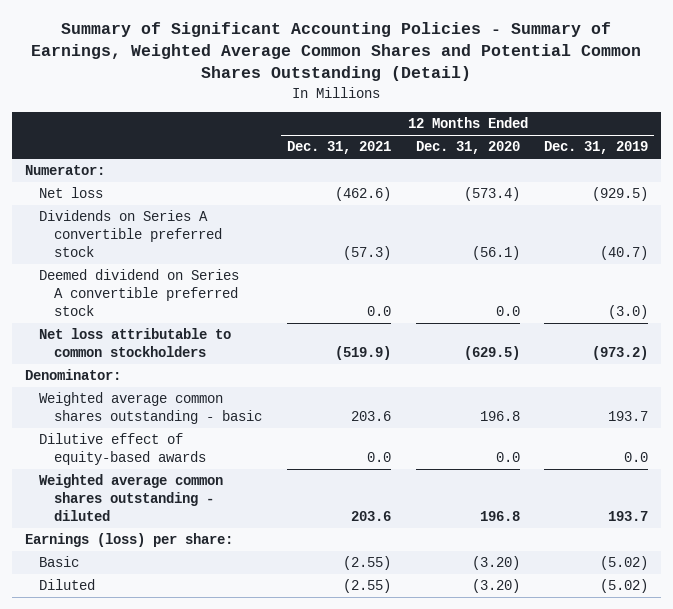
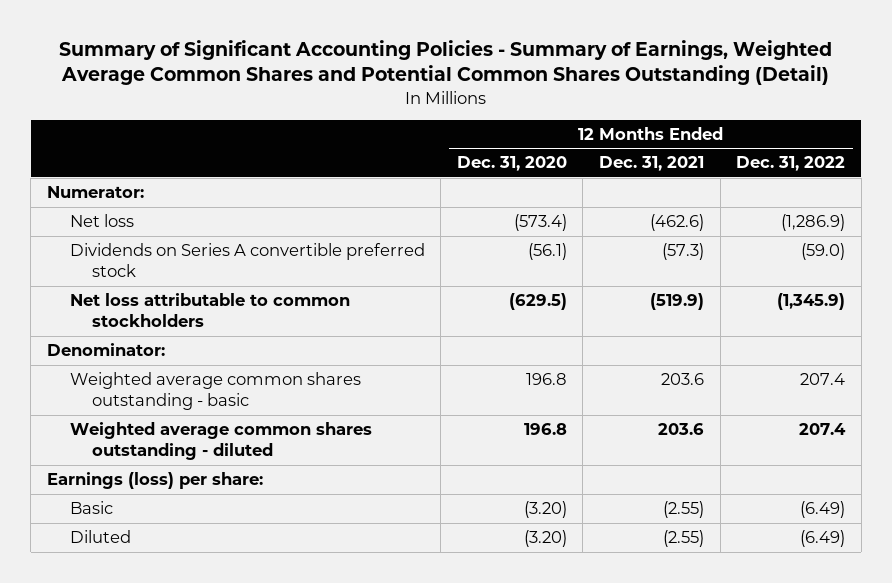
[544,141,649,155] Dec. 31, 2019 -> none
none -> [736,156,846,172] Dec. 31, 2022
[39,269,240,317] Deemed dividend on Series A convertible preferred stock -> none
[39,433,207,466] Dilutive effect of equity-based awards -> none

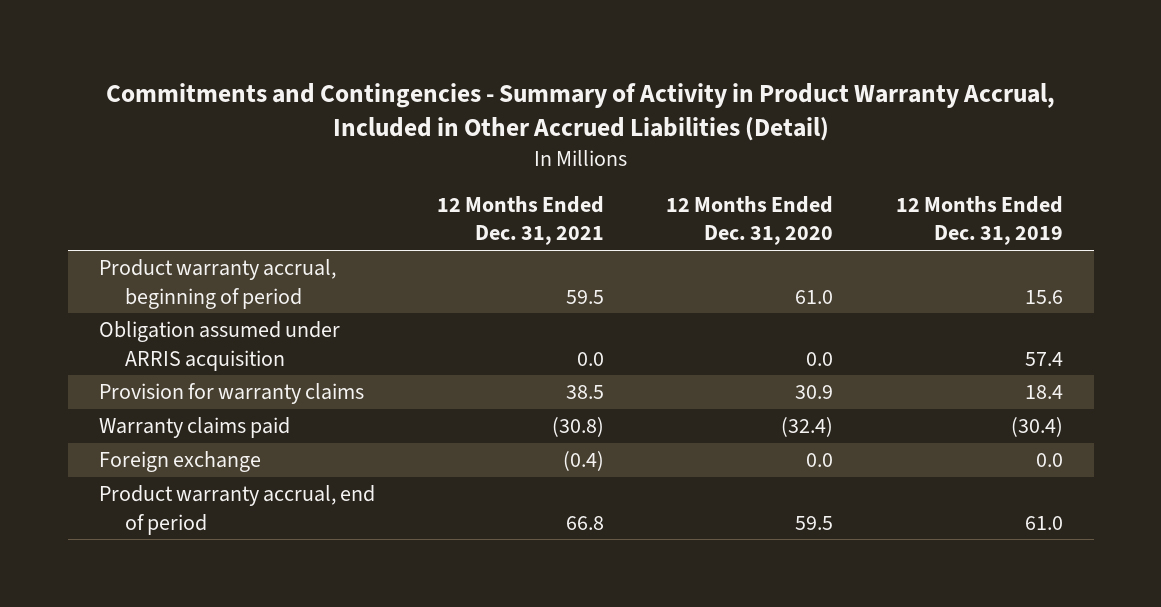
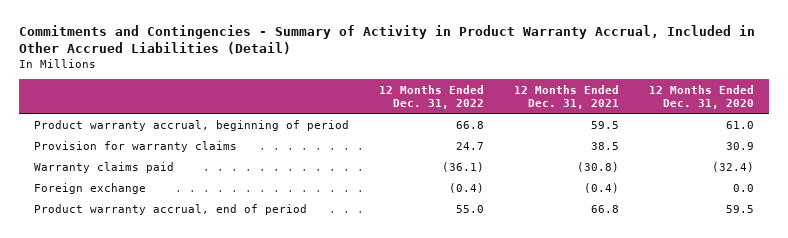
[895,196,1063,246] 12 Months Ended Dec. 31, 2019 -> none
none -> [379,84,485,109] 12 Months Ended Dec. 31, 2022
[98,321,340,371] Obligation assumed under ARRIS acquisition -> none

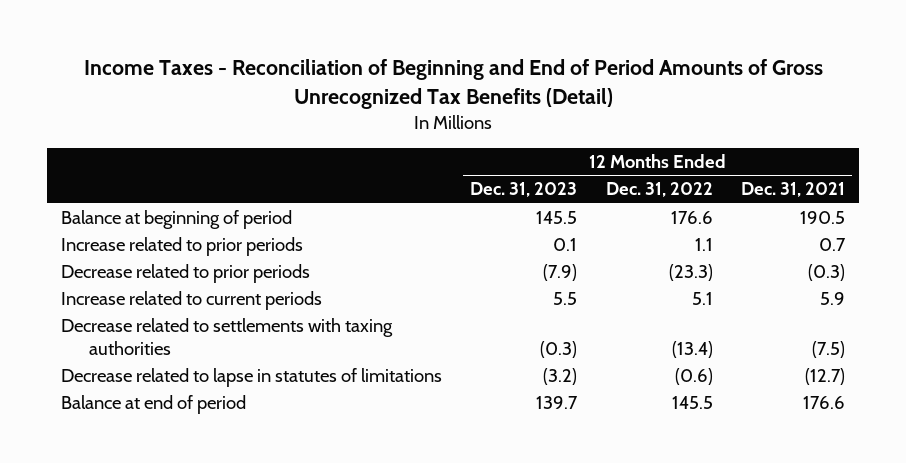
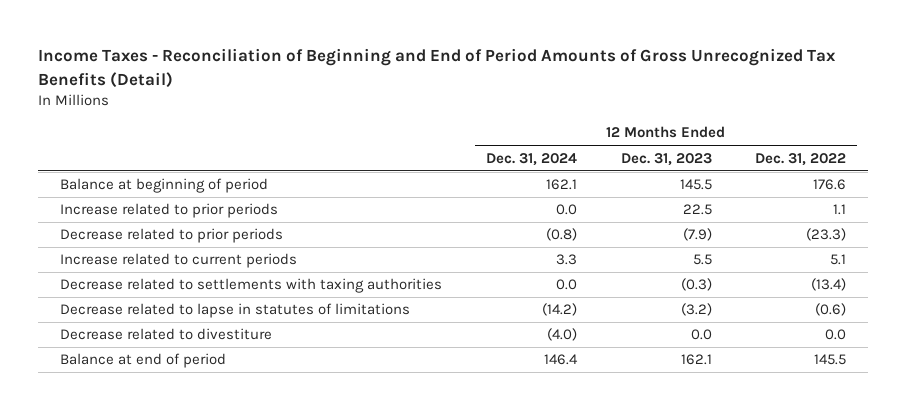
[741,182,846,198] Dec. 31, 2021 -> none
none -> [485,152,577,166] Dec. 31, 2024
[553,238,578,252] 0.1 -> [682,204,712,216] 22.5
none -> [60,328,273,341] Decrease related to divestiture
[536,396,579,410] 139.7 -> [680,354,712,366] 162.1

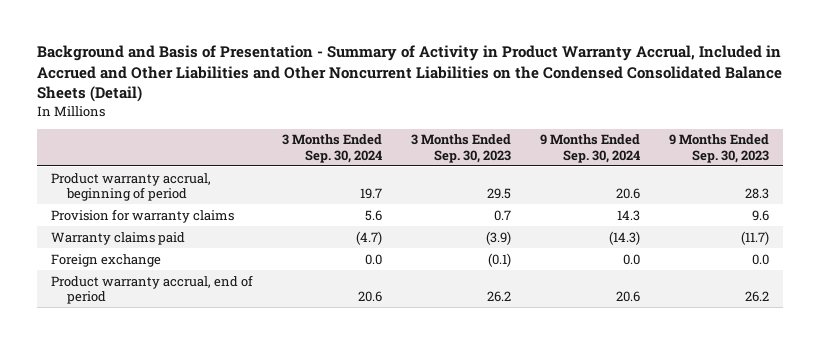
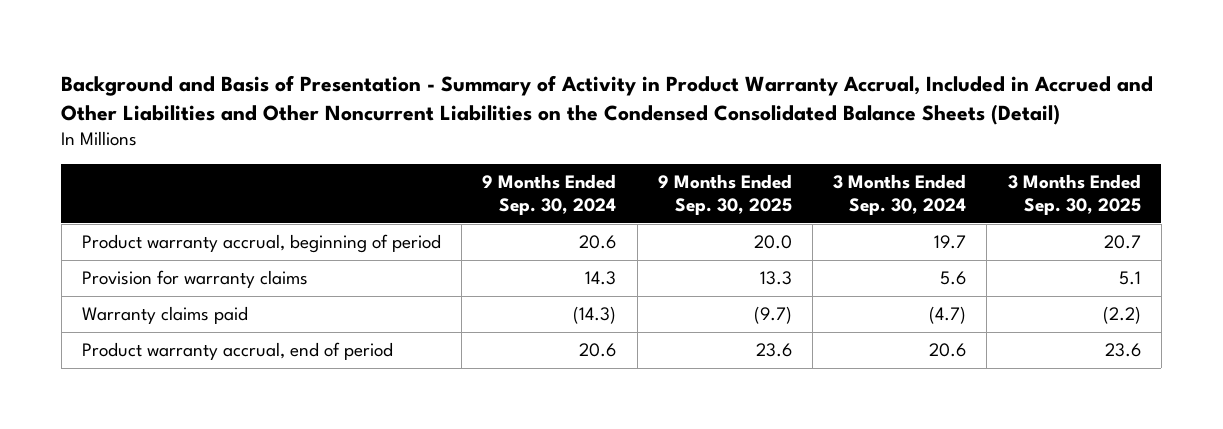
[410,134,511,163] 3 Months Ended Sep. 30, 2023 -> none
[668,134,769,163] 9 Months Ended Sep. 30, 2023 -> none
none -> [657,174,792,216] 9 Months Ended Sep. 30, 2025
none -> [1007,174,1141,216] 3 Months Ended Sep. 30, 2025
[51,253,162,267] Foreign exchange -> none

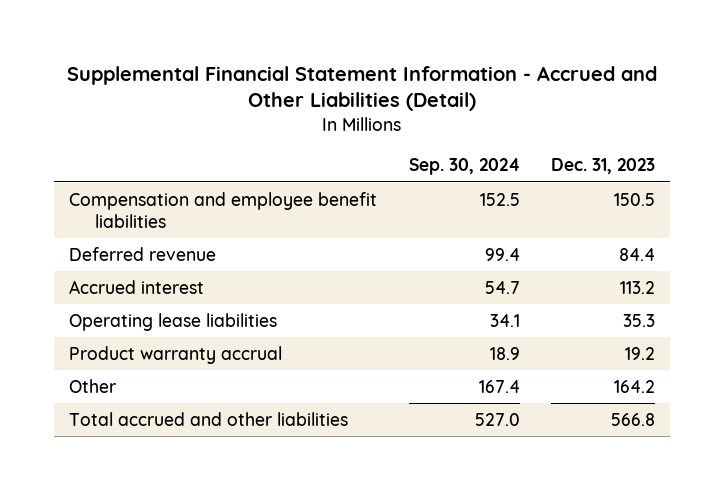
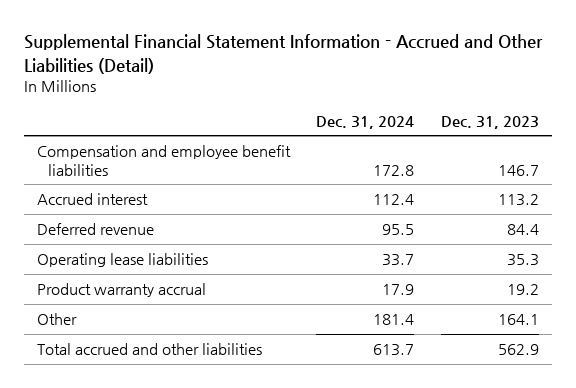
[408,158,520,176] Sep. 30, 2024 -> none
none -> [316,115,415,129] Dec. 31, 2024
[613,192,655,206] 150.5 -> [497,164,539,176] 146.7
[69,246,217,261] Deferred revenue -> [37,223,155,236] Deferred revenue
[613,379,655,393] 164.2 -> [497,314,539,326] 164.1
[610,412,655,426] 566.8 -> [497,344,539,356] 562.9

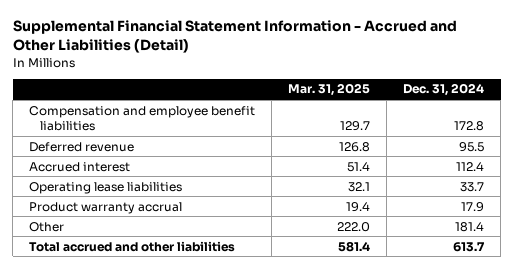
[440,115,539,129] Dec. 31, 2023 -> none
none -> [288,83,371,97] Mar. 31, 2025
[37,193,149,206] Accrued interest -> [29,161,131,172] Accrued interest

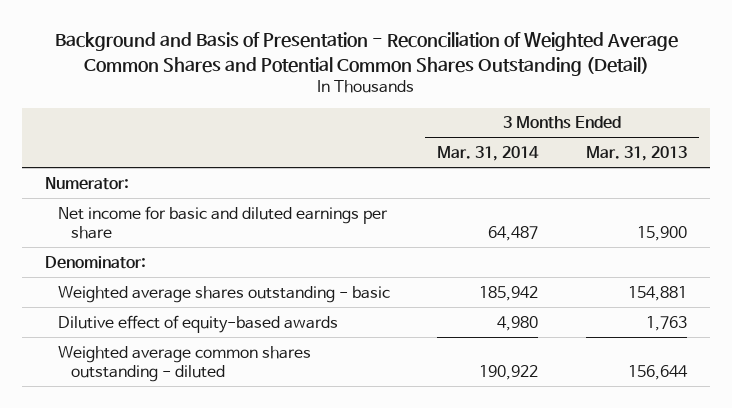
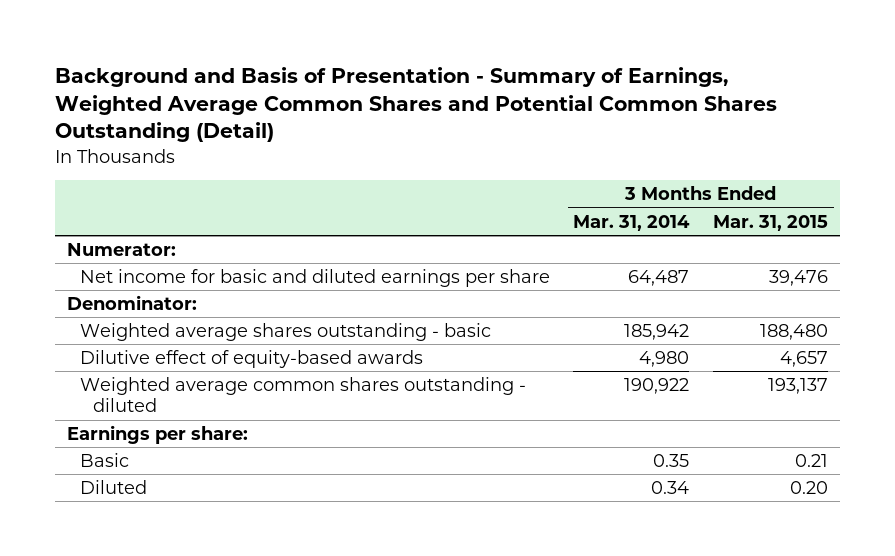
[54,32,678,76] Background and Basis of Presentation - Reconciliation of Weighted Average Common Shares and Potential Common Shares Outstanding (Detail) -> [54,66,777,143] Background and Basis of Presentation - Summary of Earnings, Weighted Average Common Shares and Potential Common Shares Outstanding (Detail)
[585,146,687,162] Mar. 31, 2013 -> none
none -> [712,214,828,231] Mar. 31, 2015
none -> [66,425,248,445] Earnings per share:
none -> [79,453,129,468] Basic
none -> [79,480,147,495] Diluted

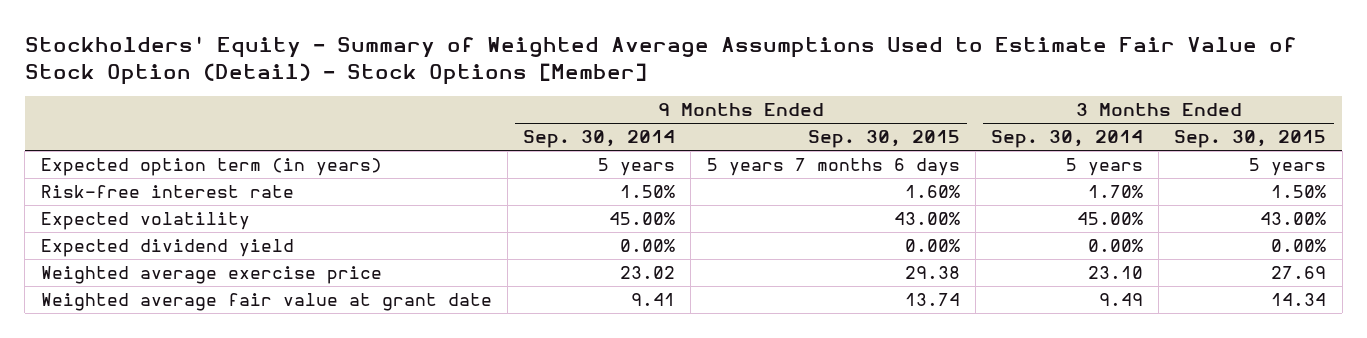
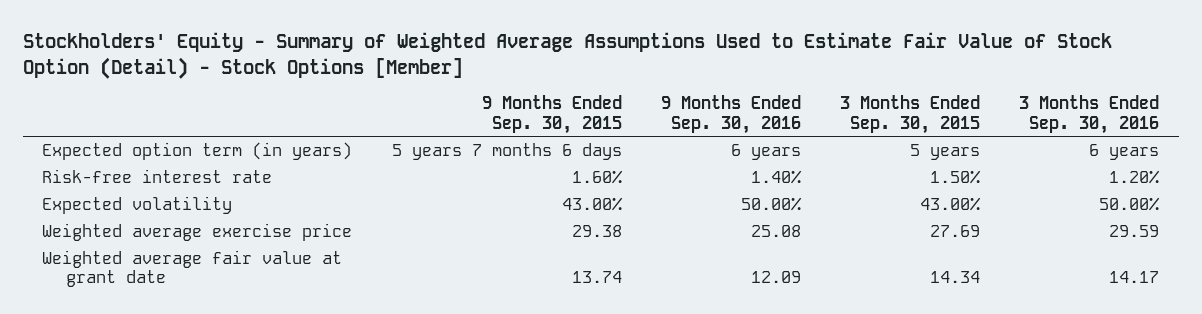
[523,130,676,149] Sep. 30, 2014 -> none
[990,130,1143,149] Sep. 30, 2014 -> none
none -> [660,95,801,134] 9 Months Ended Sep. 30, 2016
none -> [1019,95,1160,134] 3 Months Ended Sep. 30, 2016
[40,239,294,258] Expected dividend yield -> none

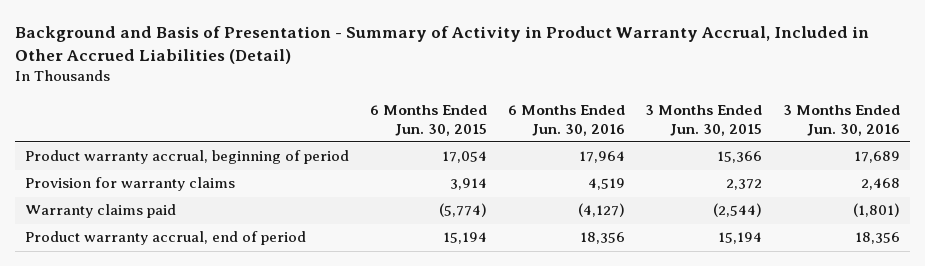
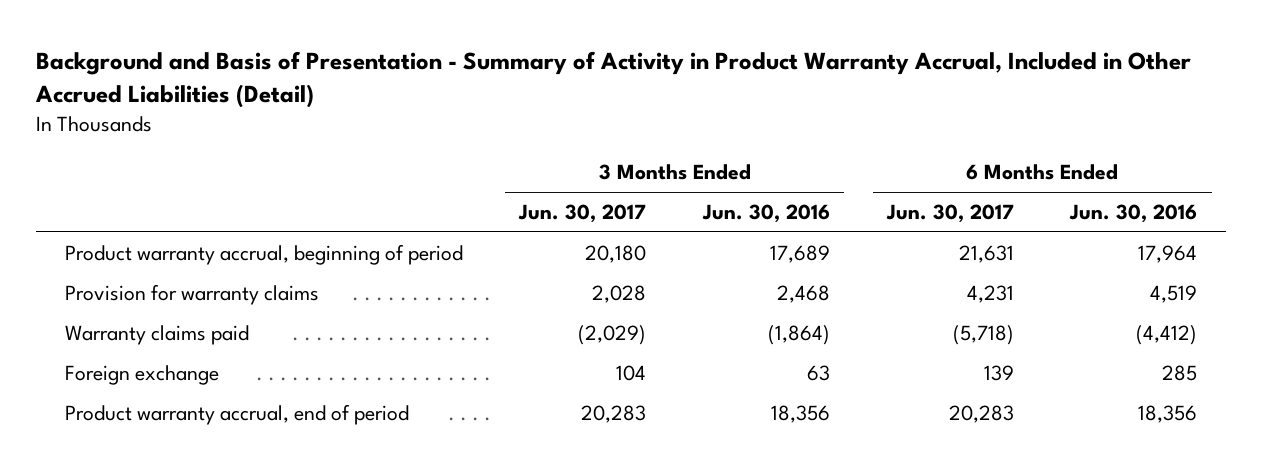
[369,104,487,136] 6 Months Ended Jun. 30, 2015 -> none
[645,104,763,136] 3 Months Ended Jun. 30, 2015 -> none
none -> [518,204,647,224] Jun. 30, 2017
none -> [885,204,1014,224] Jun. 30, 2017
[577,203,625,218] (4,127) -> [1136,324,1198,345] (4,412)
[852,203,900,218] (1,801) -> [768,324,831,345] (1,864)
none -> [64,364,219,385] Foreign exchange

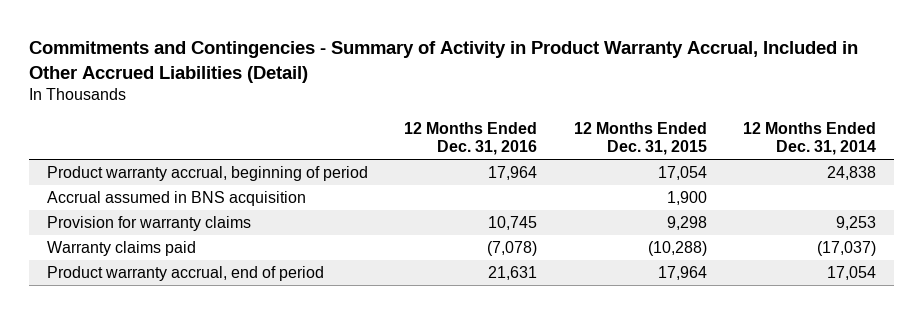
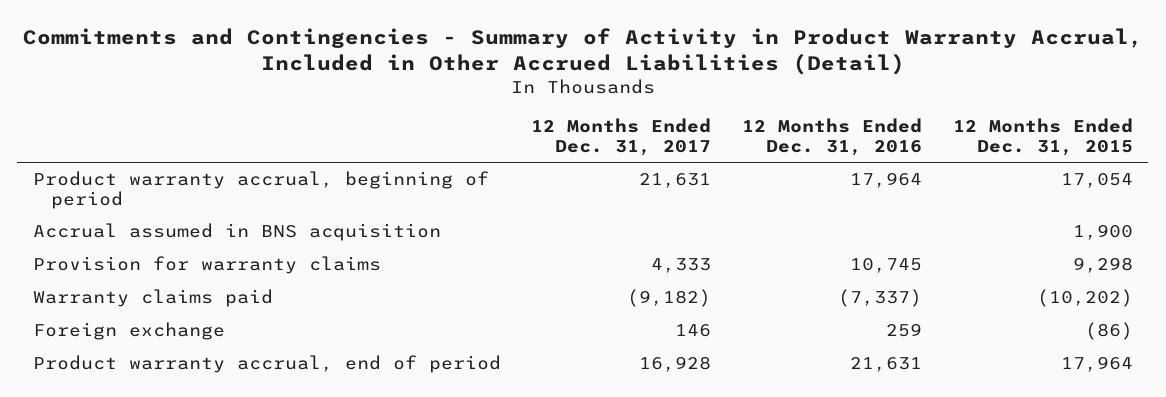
[742,121,876,156] 12 Months Ended Dec. 31, 2014 -> none
none -> [531,118,712,156] 12 Months Ended Dec. 31, 2017
[487,240,538,256] (7,078) -> [838,289,923,308] (7,337)
[647,240,707,256] (10,288) -> [1036,289,1133,308] (10,202)
none -> [32,322,225,341] Foreign exchange

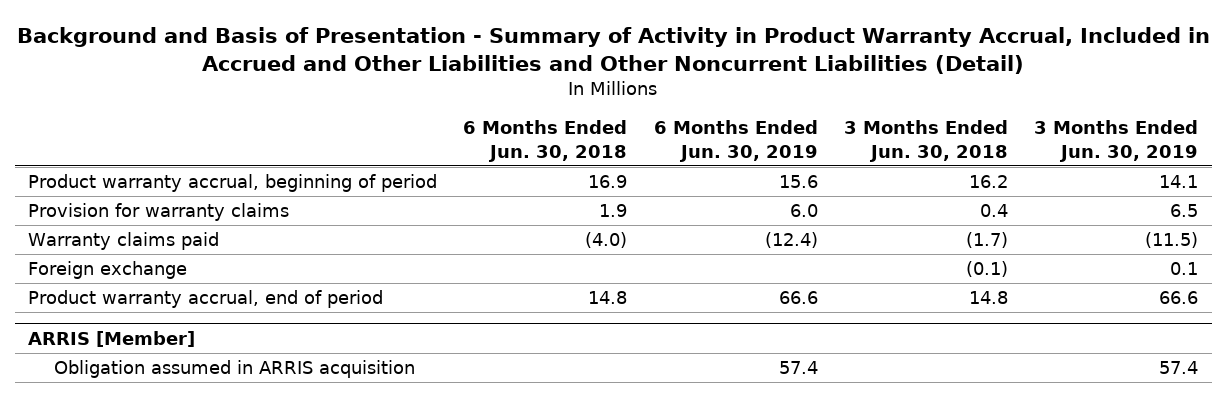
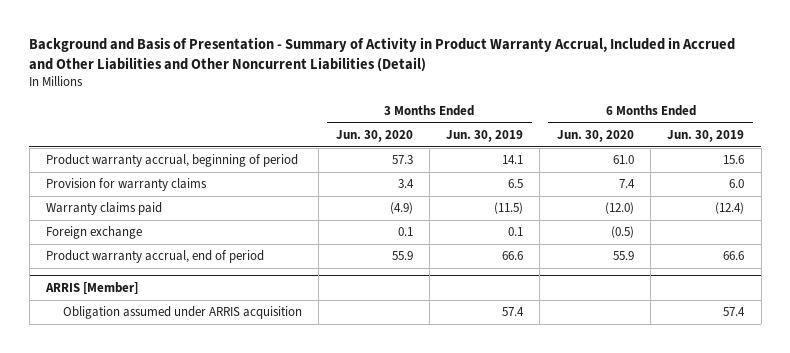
[463,120,628,162] 6 Months Ended Jun. 30, 2018 -> none
[844,120,1009,162] 3 Months Ended Jun. 30, 2018 -> none
none -> [335,130,413,143] Jun. 30, 2020
none -> [556,130,634,143] Jun. 30, 2020
[53,360,415,379] Obligation assumed in ARRIS acquisition -> [62,306,302,320] Obligation assumed under ARRIS acquisition

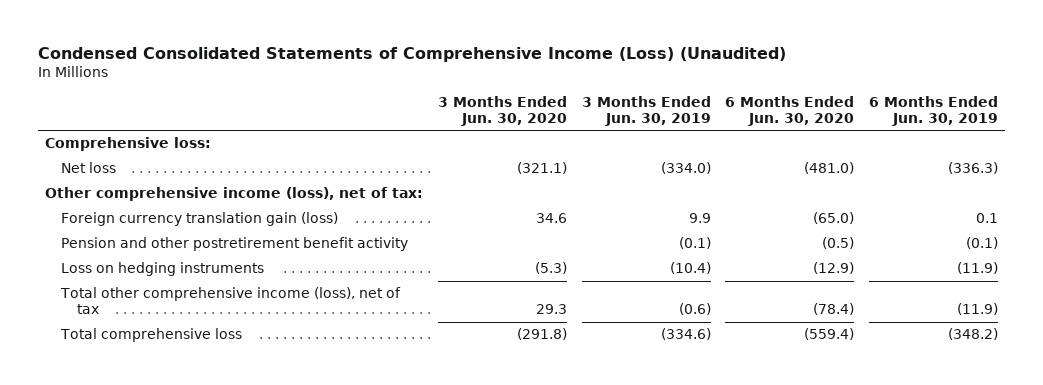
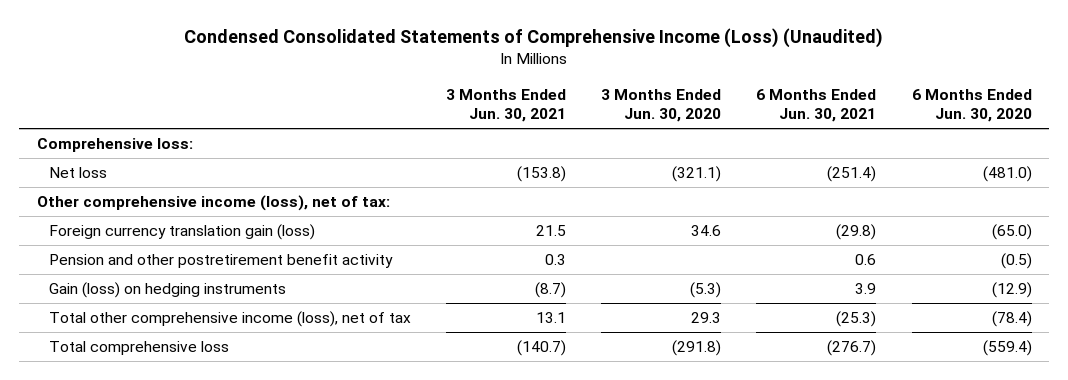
[581,96,711,126] 3 Months Ended Jun. 30, 2019 -> none
[868,96,998,126] 6 Months Ended Jun. 30, 2019 -> none
none -> [445,88,566,123] 3 Months Ended Jun. 30, 2021
none -> [756,88,877,123] 6 Months Ended Jun. 30, 2021
[61,262,265,277] Loss on hedging instruments -> [48,281,286,298] Gain (loss) on hedging instruments

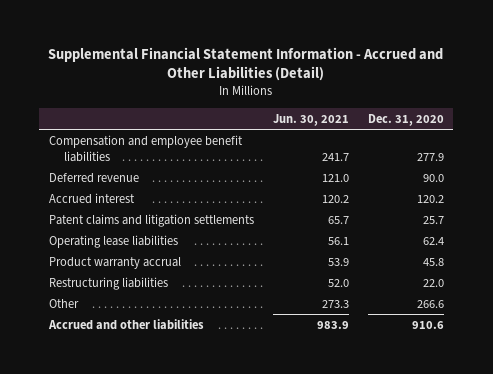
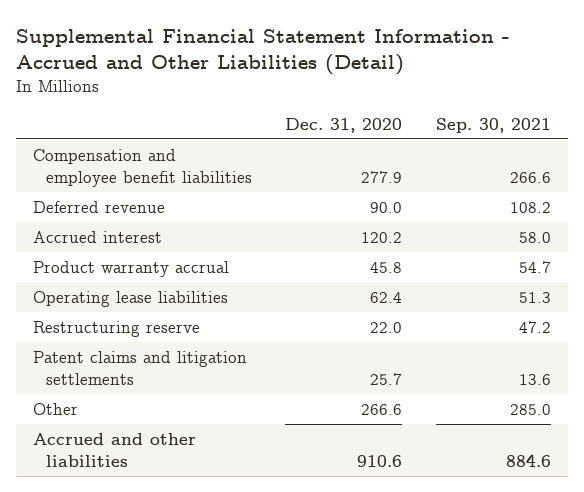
[272,113,349,126] Jun. 30, 2021 -> none
none -> [435,117,551,133] Sep. 30, 2021
[48,234,178,248] Operating lease liabilities -> [32,290,228,307] Operating lease liabilities
[48,276,168,290] Restructuring liabilities -> [32,320,200,337] Restructuring reserve
[48,213,254,227] Patent claims and litigation settlements -> [32,350,247,385] Patent claims and litigation settlements

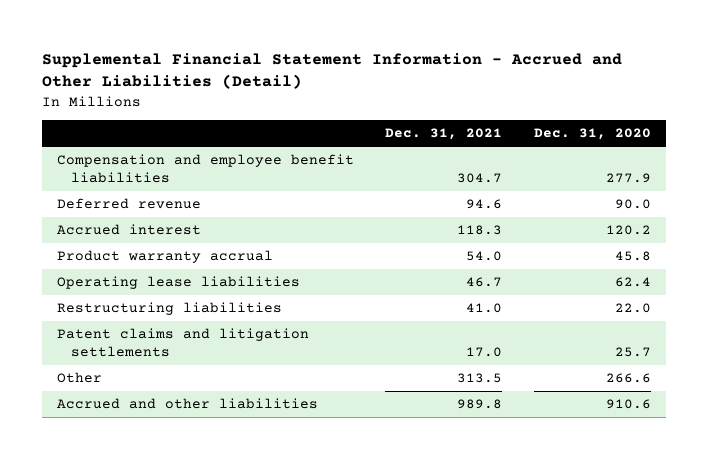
[435,117,551,133] Sep. 30, 2021 -> none
none -> [385,128,503,141] Dec. 31, 2021
[32,320,200,337] Restructuring reserve -> [57,302,283,316] Restructuring liabilities

